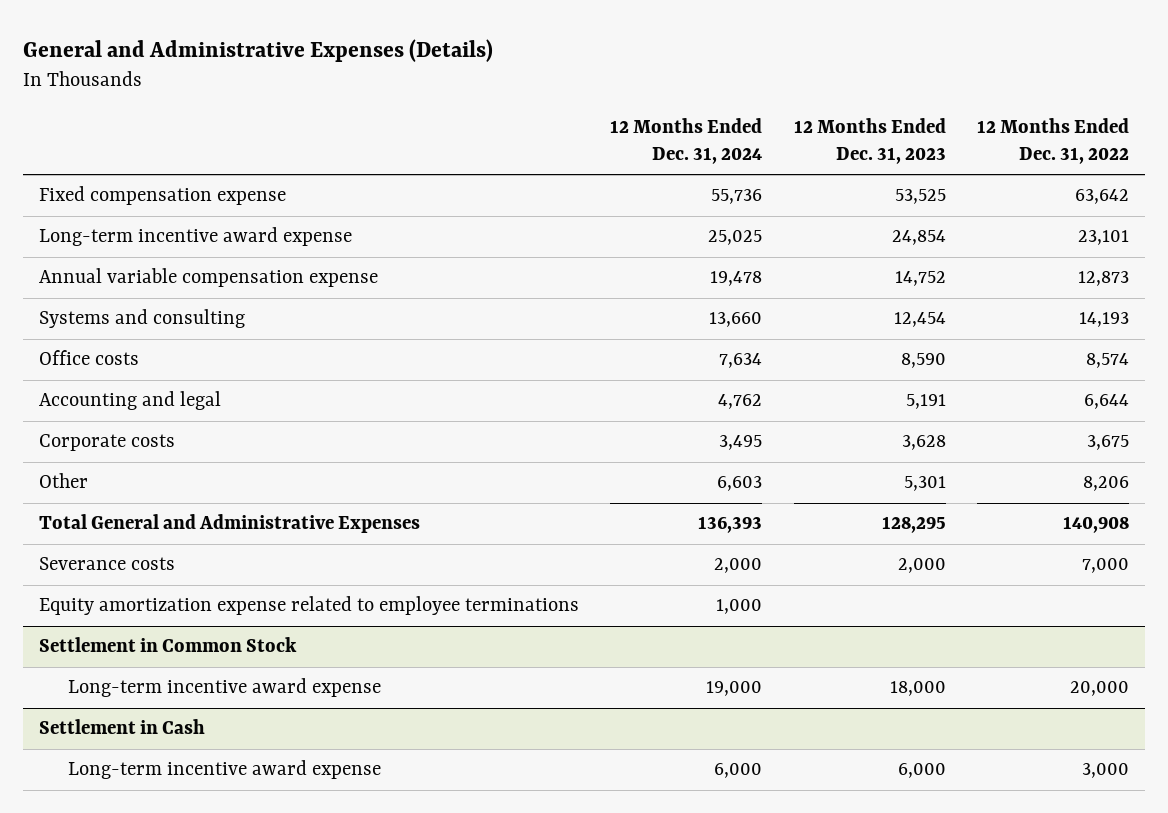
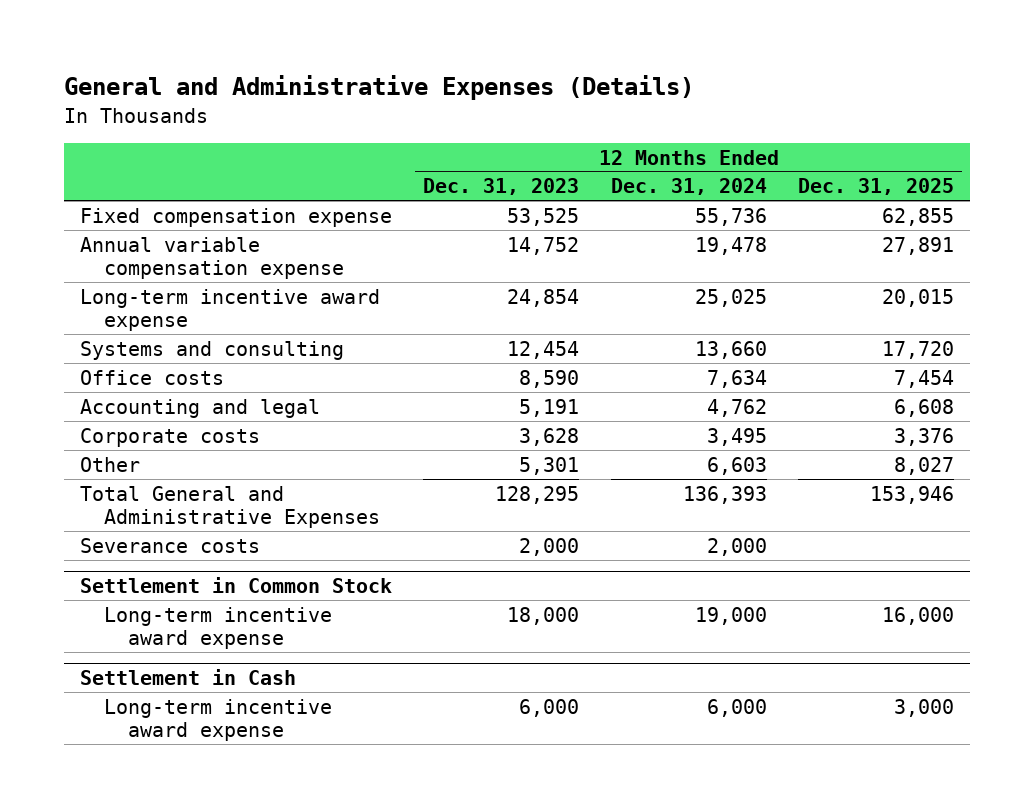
[977,118,1130,165] 12 Months Ended Dec. 31, 2022 -> none
none -> [798,178,955,196] Dec. 31, 2025
[39,227,353,247] Long-term incentive award expense -> [79,288,380,332] Long-term incentive award expense
[39,596,580,616] Equity amortization expense related to employee terminations -> none

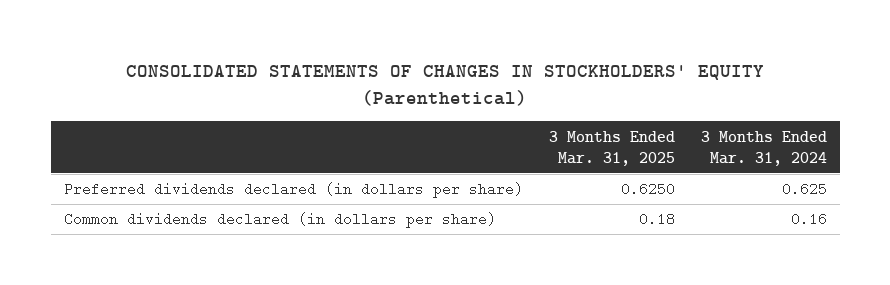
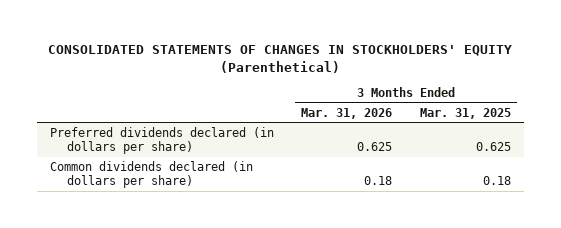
[700,130,827,167] 3 Months Ended Mar. 31, 2024 -> none
none -> [301,107,393,119] Mar. 31, 2026
[620,182,675,197] 0.6250 -> [475,142,511,152] 0.625

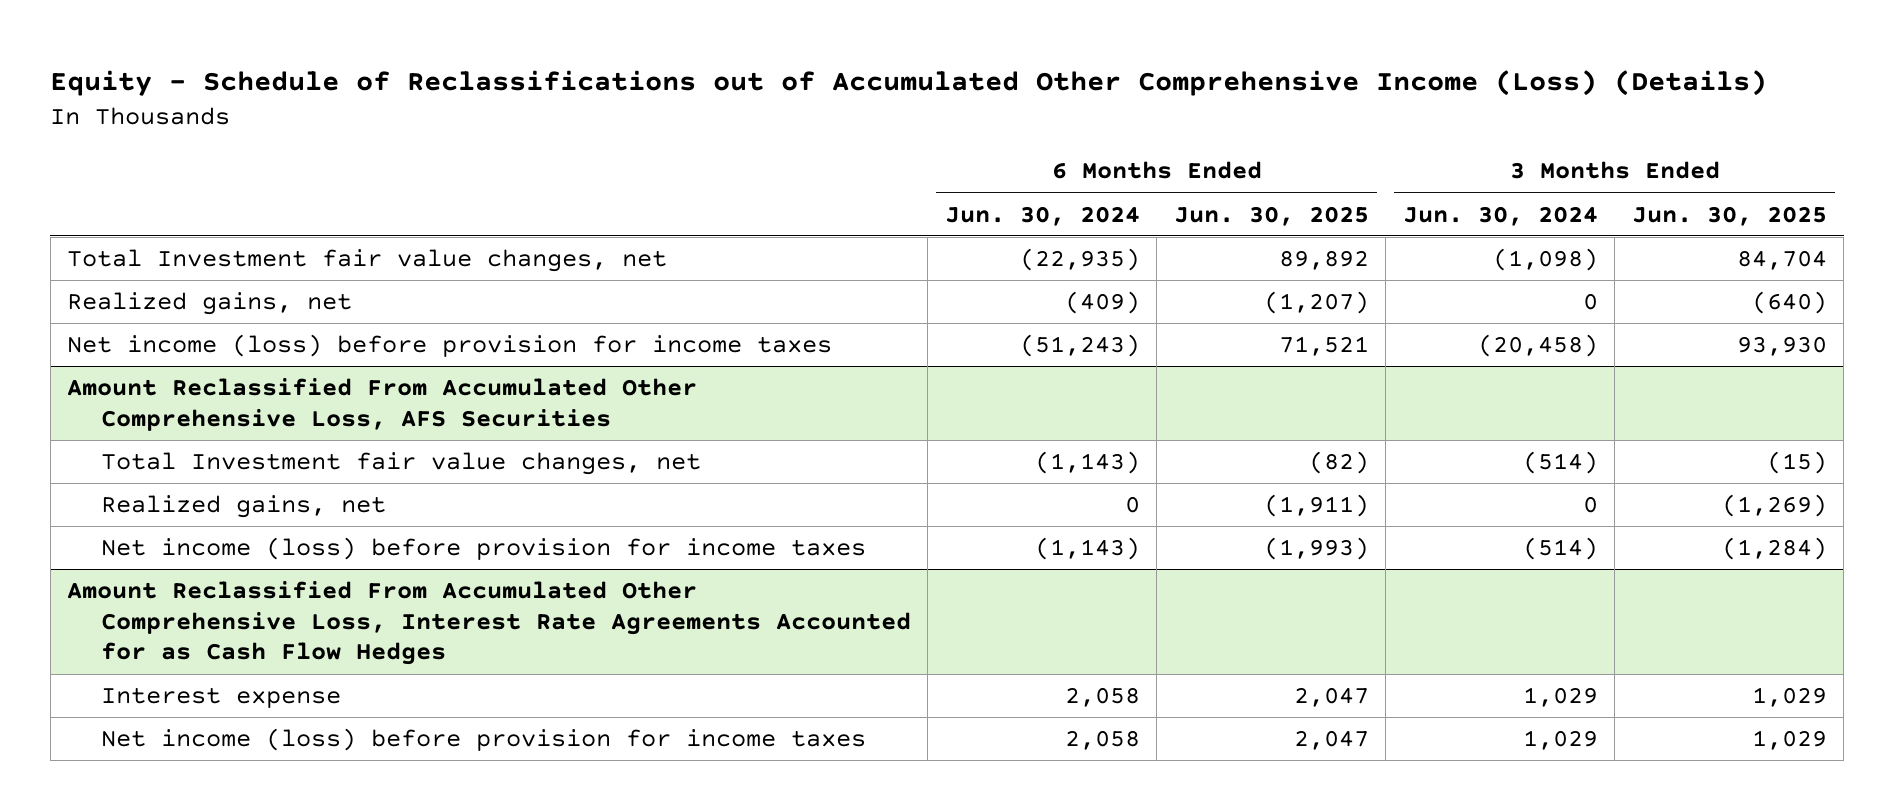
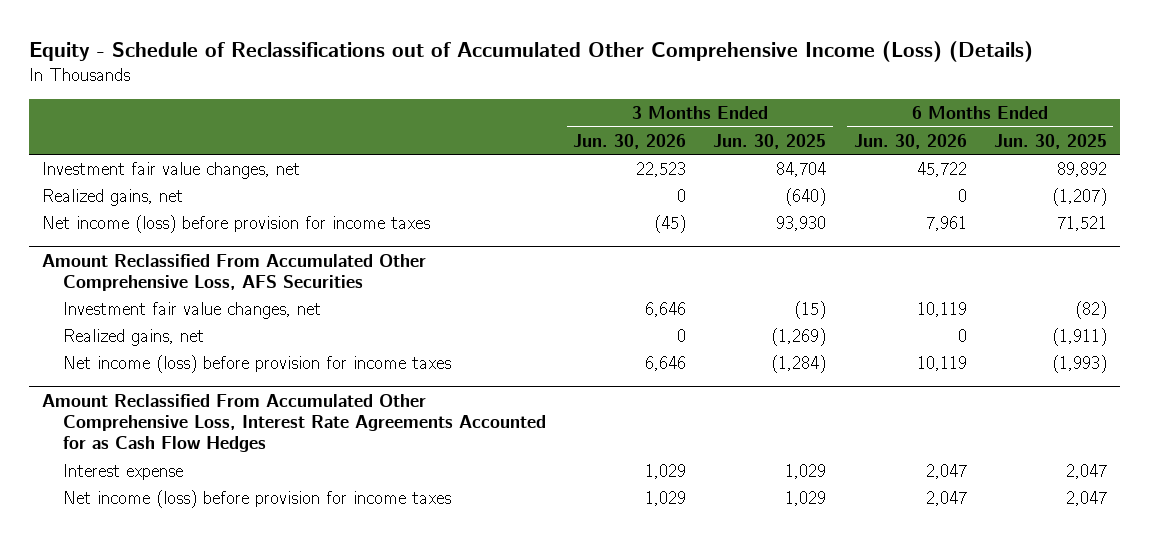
[944,205,1140,226] Jun. 30, 2024 -> none
[1402,205,1598,226] Jun. 30, 2024 -> none
none -> [573,133,687,149] Jun. 30, 2026
none -> [853,133,967,149] Jun. 30, 2026
[67,249,668,273] Total Investment fair value changes, net -> [42,162,301,180] Investment fair value changes, net
[100,452,701,476] Total Investment fair value changes, net -> [63,302,322,320] Investment fair value changes, net

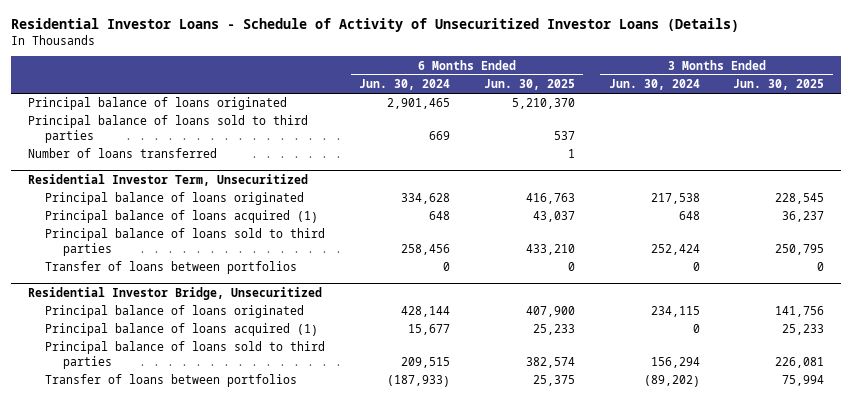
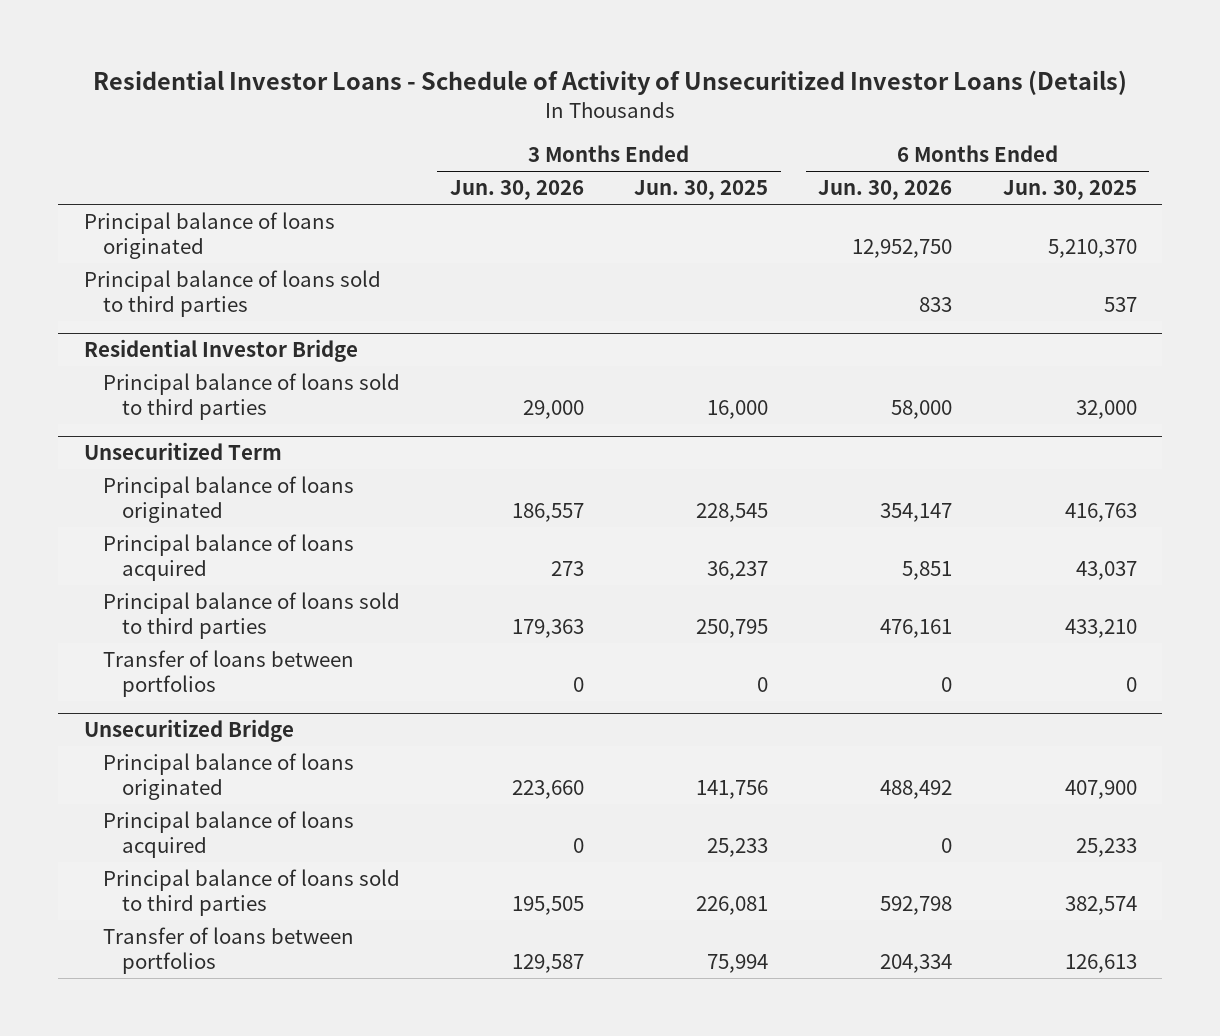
[359,79,451,91] Jun. 30, 2024 -> none
[608,79,700,91] Jun. 30, 2024 -> none
none -> [449,180,584,201] Jun. 30, 2026
none -> [818,180,953,201] Jun. 30, 2026
[27,148,217,159] Number of loans transferred -> none
none -> [83,339,358,363] Residential Investor Bridge
none -> [102,372,400,420] Principal balance of loans sold to third parties
[27,173,308,186] Residential Investor Term, Unsecuritized -> [83,442,282,461] Unsecuritized Term
[45,210,319,224] Principal balance of loans acquired (1) -> [102,533,354,581] Principal balance of loans acquired
[27,286,322,300] Residential Investor Bridge, Unsecuritized -> [83,719,294,743] Unsecuritized Bridge
[45,323,319,337] Principal balance of loans acquired (1) -> [102,810,354,858] Principal balance of loans acquired
[532,375,575,387] 25,375 -> [1064,953,1137,973] 126,613

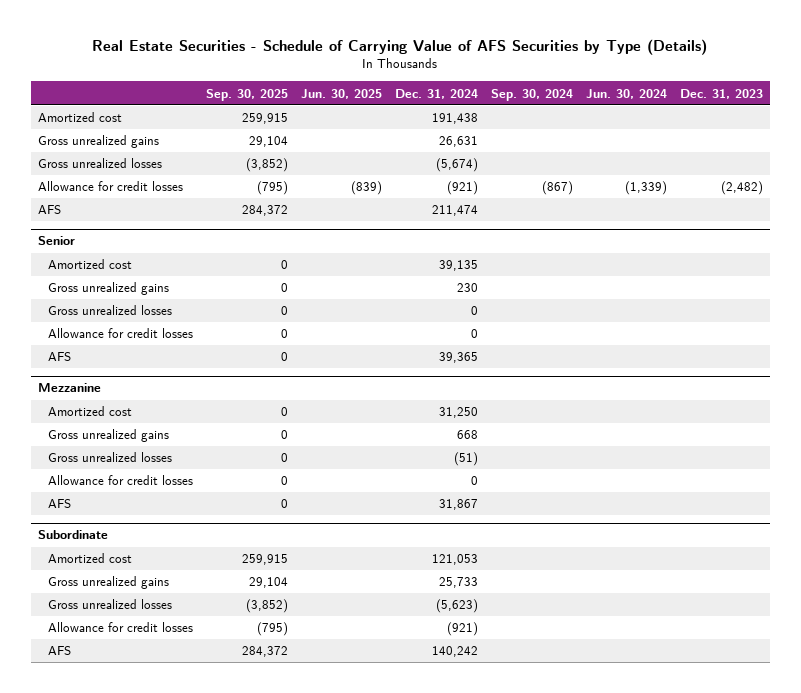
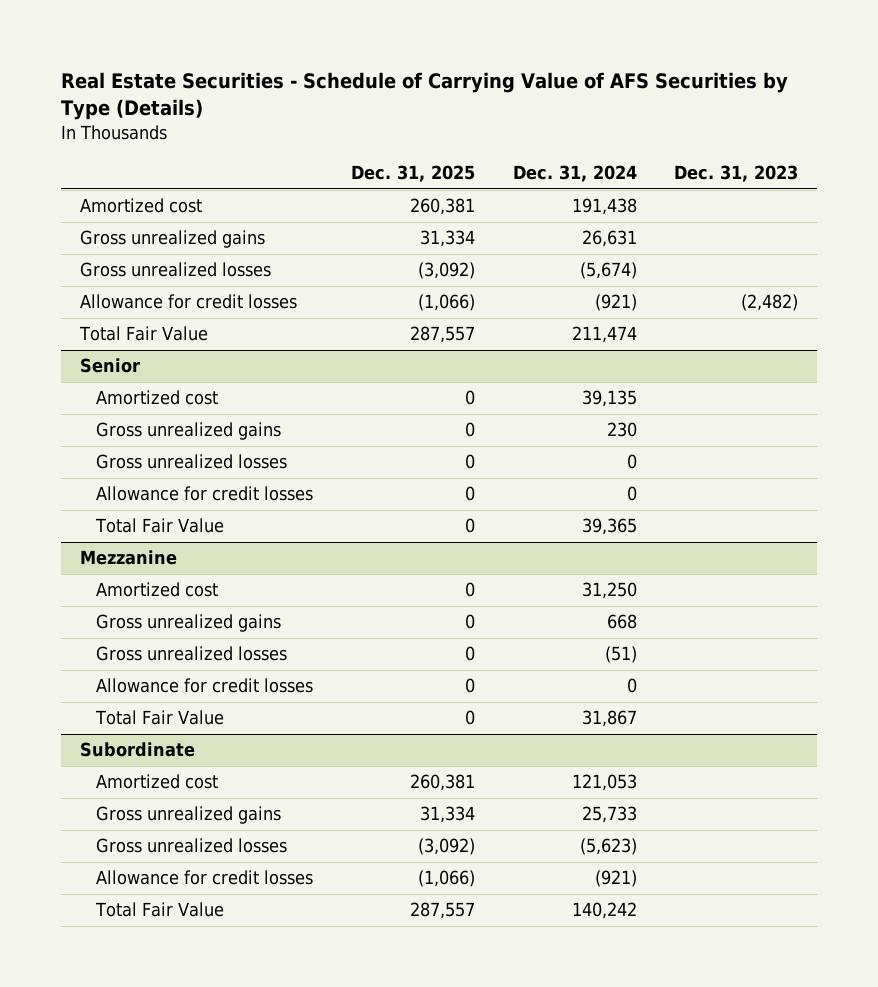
[205,88,288,101] Sep. 30, 2025 -> none
[300,88,382,99] Jun. 30, 2025 -> none
[491,88,574,101] Sep. 30, 2024 -> none
[586,88,668,99] Jun. 30, 2024 -> none
none -> [350,165,475,183] Dec. 31, 2025
[37,205,61,215] AFS -> [78,326,208,342] Total Fair Value
[47,352,71,362] AFS -> [94,518,224,534] Total Fair Value
[47,499,71,509] AFS -> [94,710,224,726] Total Fair Value
[47,646,71,656] AFS -> [94,902,224,918] Total Fair Value

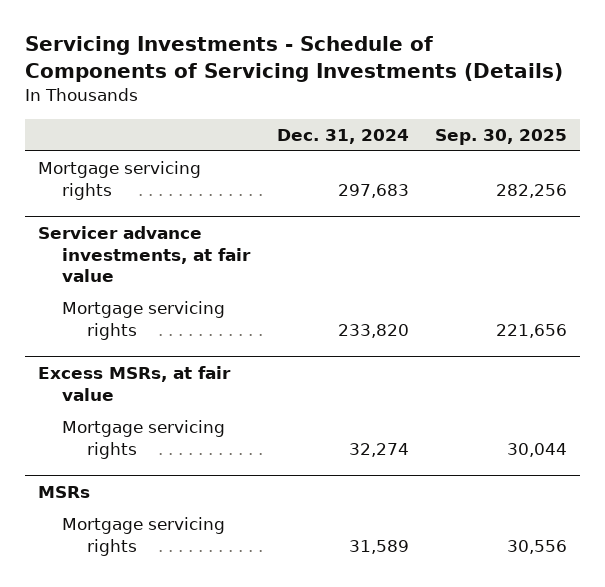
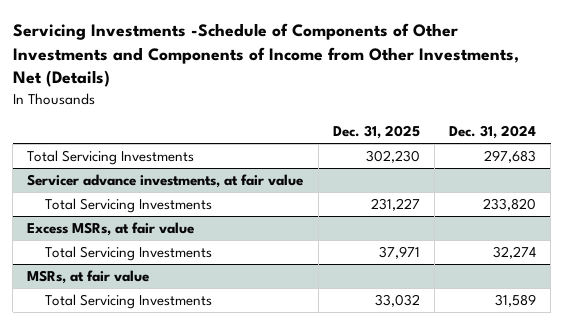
[24,36,563,83] Servicing Investments - Schedule of Components of Servicing Investments (Details) -> [12,23,519,88] Servicing Investments -Schedule of Components of Other Investments and Components of Income from Other Investments, Net (Details)
[435,128,568,145] Sep. 30, 2025 -> none
none -> [332,125,420,140] Dec. 31, 2025
[37,161,201,200] Mortgage servicing rights -> [27,150,195,166] Total Servicing Investments
[62,301,226,340] Mortgage servicing rights -> [45,198,213,214] Total Servicing Investments
[62,420,226,459] Mortgage servicing rights -> [45,246,213,262] Total Servicing Investments
[37,486,90,499] MSRs -> [27,270,150,285] MSRs, at fair value
[62,517,226,556] Mortgage servicing rights -> [45,294,213,310] Total Servicing Investments

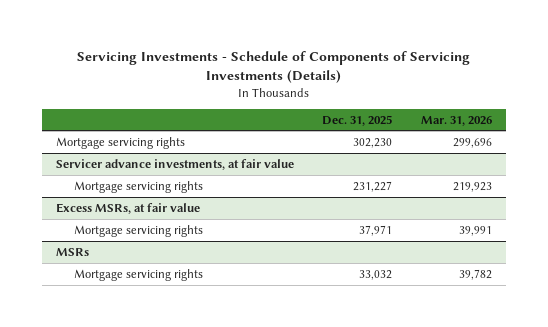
[12,23,519,88] Servicing Investments -Schedule of Components of Other Investments and Components of Income from Other Investments, Net (Details) -> [76,50,470,83] Servicing Investments - Schedule of Components of Servicing Investments (Details)
[449,125,537,140] Dec. 31, 2024 -> none
none -> [420,115,492,126] Mar. 31, 2026
[27,150,195,166] Total Servicing Investments -> [55,136,185,149] Mortgage servicing rights
[45,198,213,214] Total Servicing Investments -> [73,180,203,193] Mortgage servicing rights
[45,246,213,262] Total Servicing Investments -> [73,224,203,237] Mortgage servicing rights
[27,270,150,285] MSRs, at fair value -> [55,247,89,256] MSRs
[45,294,213,310] Total Servicing Investments -> [73,268,203,281] Mortgage servicing rights

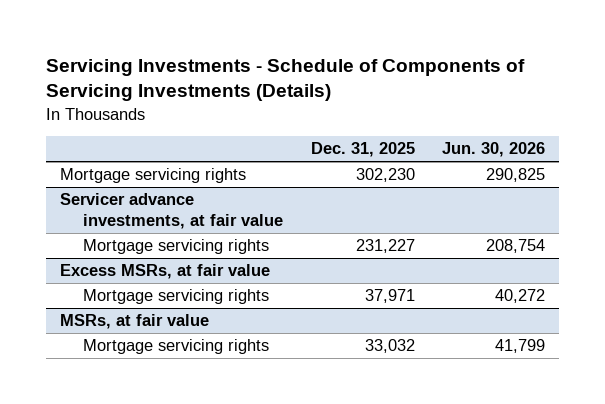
[420,115,492,126] Mar. 31, 2026 -> none
none -> [442,142,546,158] Jun. 30, 2026
[55,247,89,256] MSRs -> [60,314,210,330] MSRs, at fair value

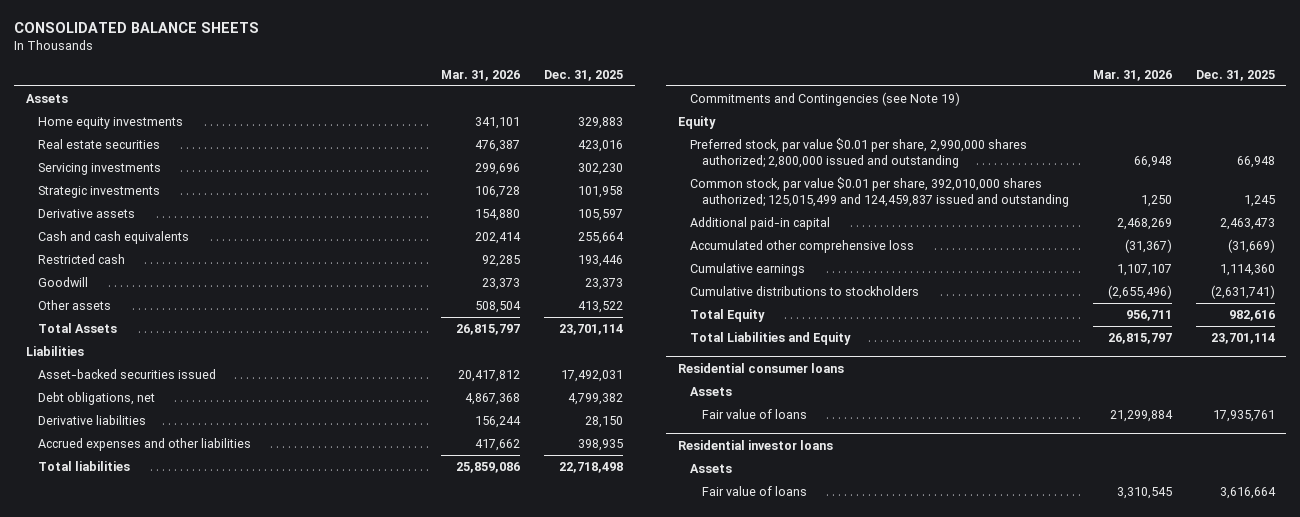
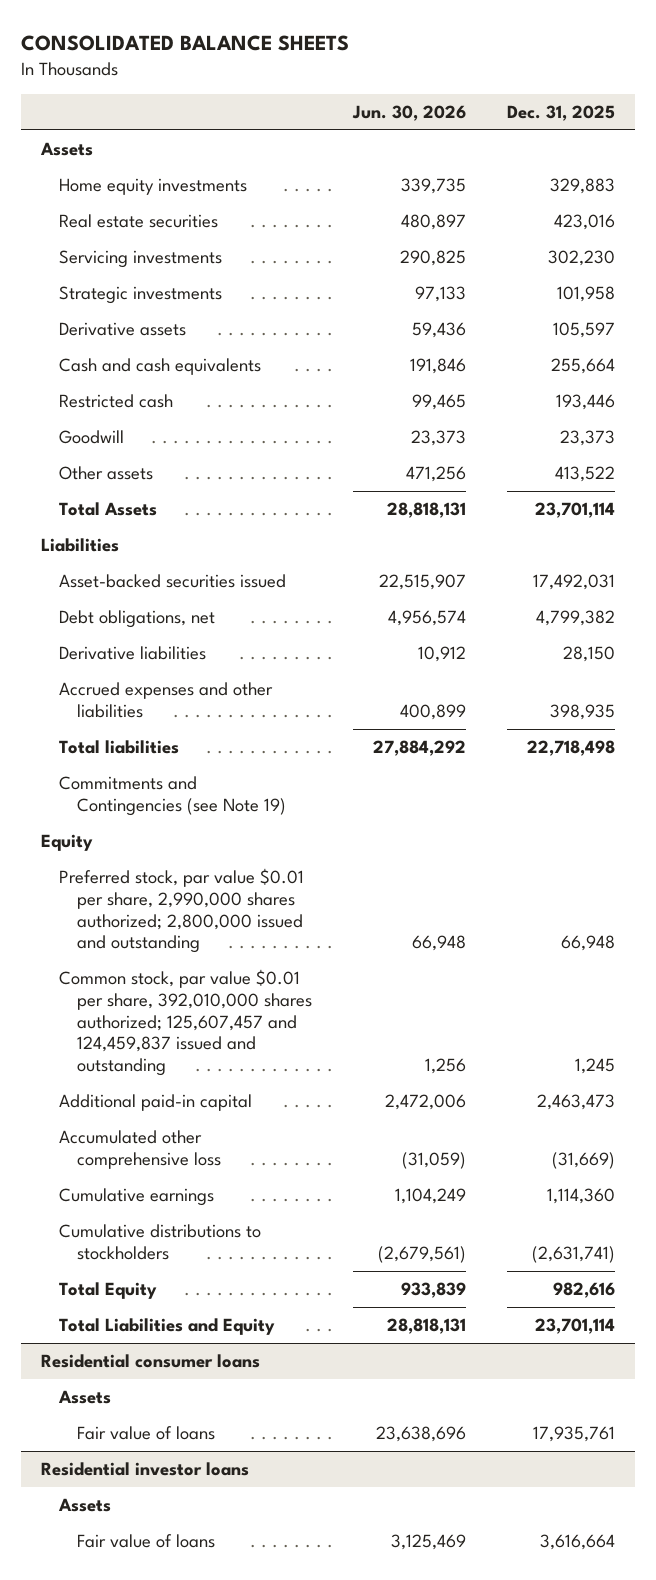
[440,69,520,81] Mar. 31, 2026 -> none
none -> [352,104,467,121] Jun. 30, 2026
[689,176,1069,207] Common stock, par value $0.01 per share, 392,010,000 shares authorized; 125,015,499 and 124,459,837 issued and outstanding -> [59,969,313,1076] Common stock, par value $0.01 per share, 392,010,000 shares authorized; 125,607,457 and 124,459,837 issued and outstanding

